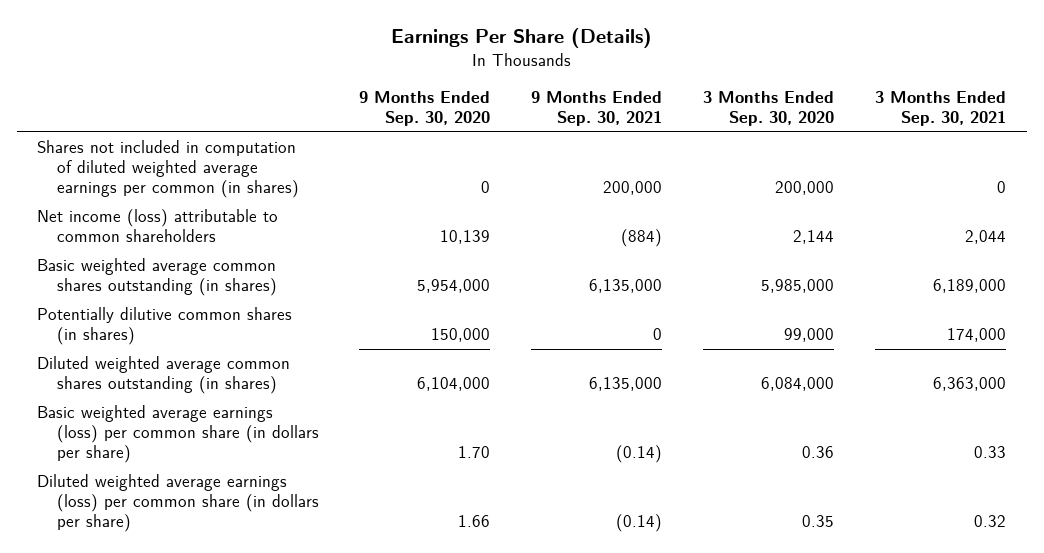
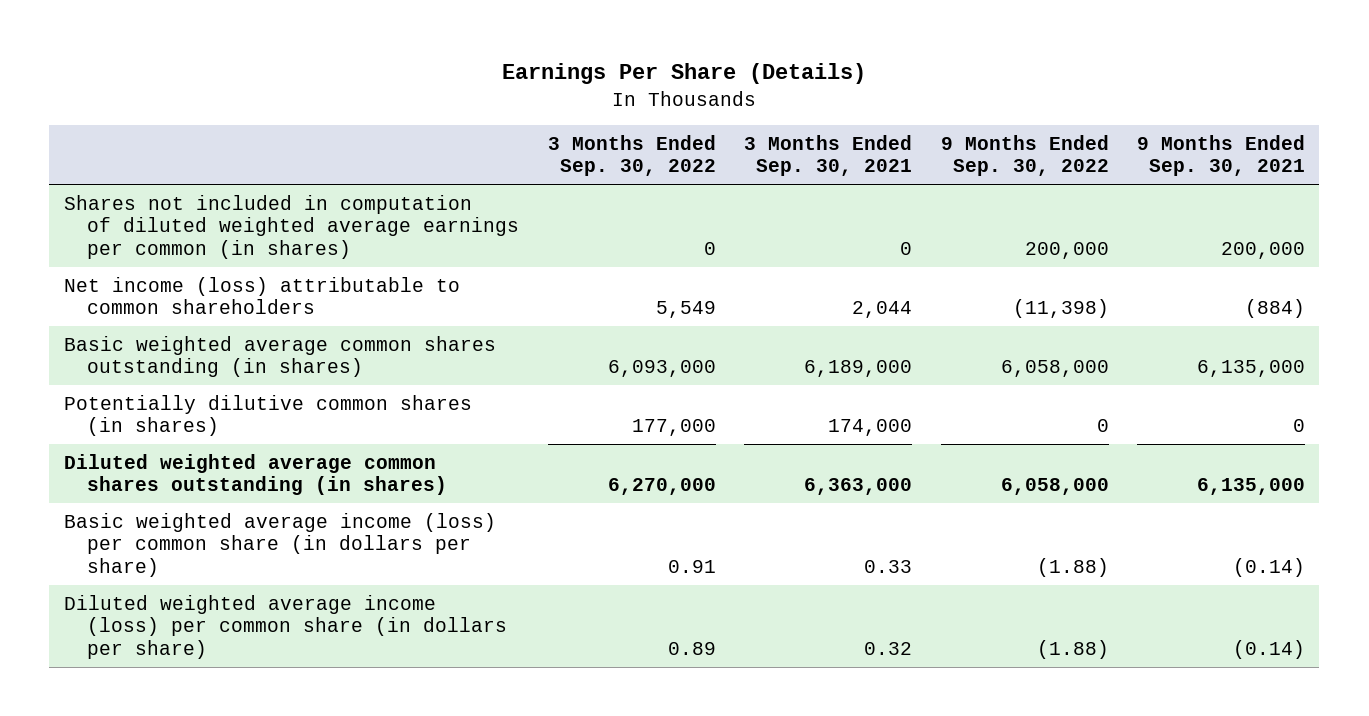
[359,91,491,127] 9 Months Ended Sep. 30, 2020 -> none
[703,91,835,127] 3 Months Ended Sep. 30, 2020 -> none
none -> [547,134,716,177] 3 Months Ended Sep. 30, 2022
none -> [940,134,1109,177] 9 Months Ended Sep. 30, 2022
[37,405,319,464] Basic weighted average earnings (loss) per common share (in dollars per share) -> [63,512,496,578] Basic weighted average income (loss) per common share (in dollars per share)
[37,474,319,533] Diluted weighted average earnings (loss) per common share (in dollars per share) -> [63,594,508,660] Diluted weighted average income (loss) per common share (in dollars per share)

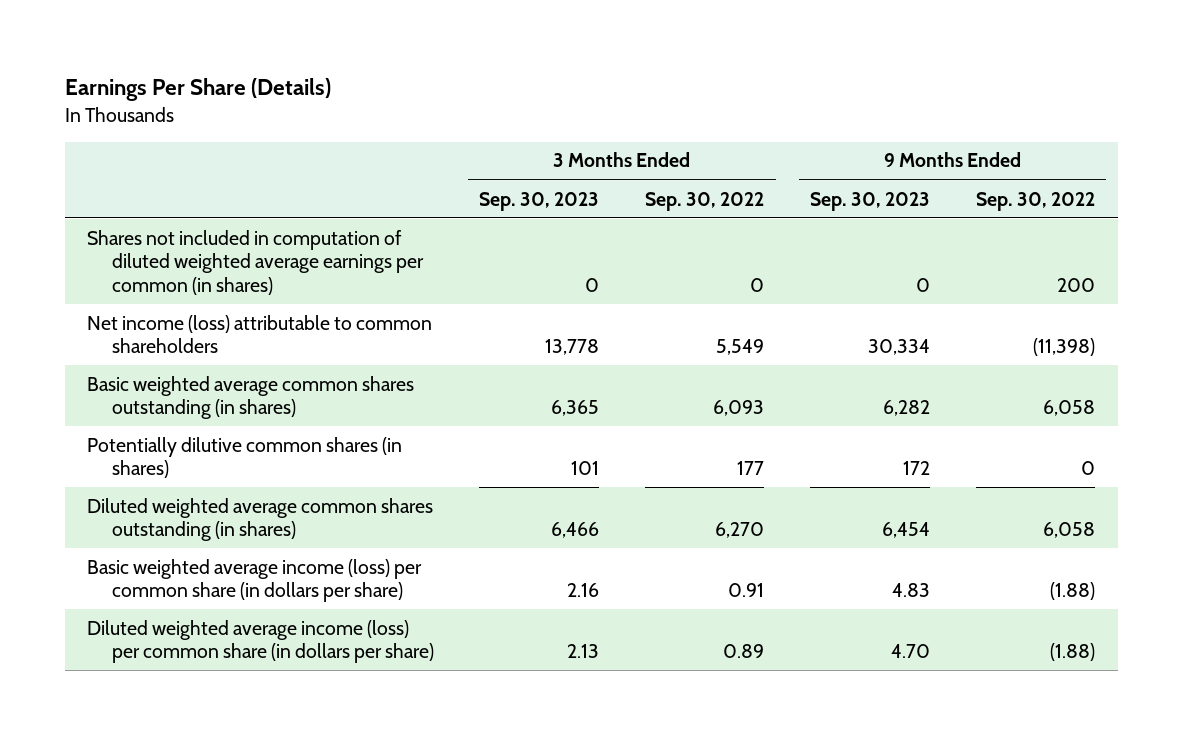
[744,134,913,177] 3 Months Ended Sep. 30, 2021 -> none
[1137,134,1306,177] 9 Months Ended Sep. 30, 2021 -> none
none -> [479,191,600,211] Sep. 30, 2023
none -> [810,191,931,211] Sep. 30, 2023
[1024,242,1109,260] 200,000 -> [1056,277,1095,292] 200
[607,360,716,378] 6,093,000 -> [713,400,765,417] 6,093
[1000,360,1109,378] 6,058,000 -> [1042,400,1095,417] 6,058
[631,419,716,437] 177,000 -> [737,461,765,476] 177
[607,478,716,496] 6,270,000 -> [715,522,765,539] 6,270
[1000,478,1109,496] 6,058,000 -> [1042,522,1095,539] 6,058

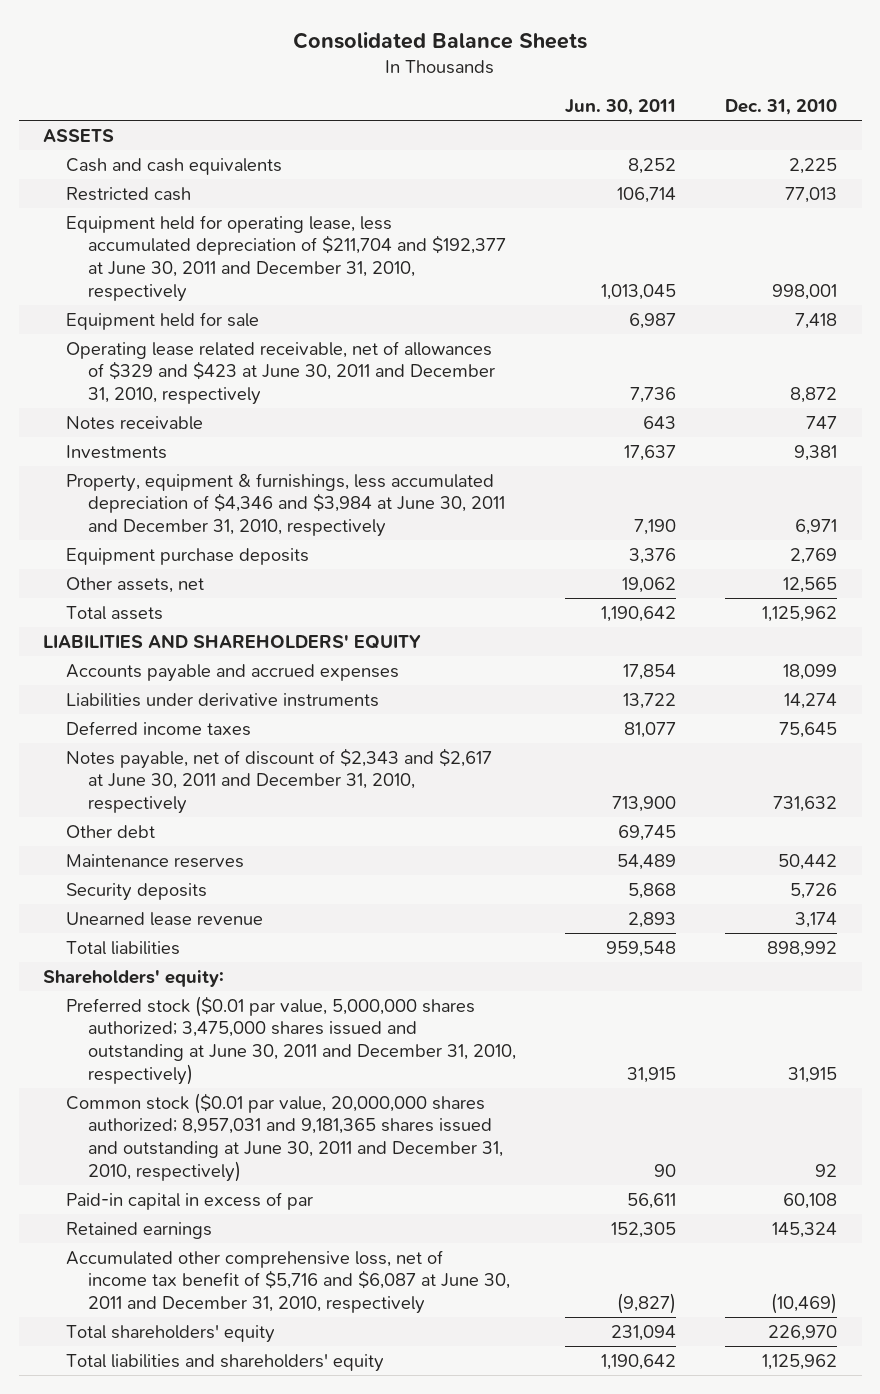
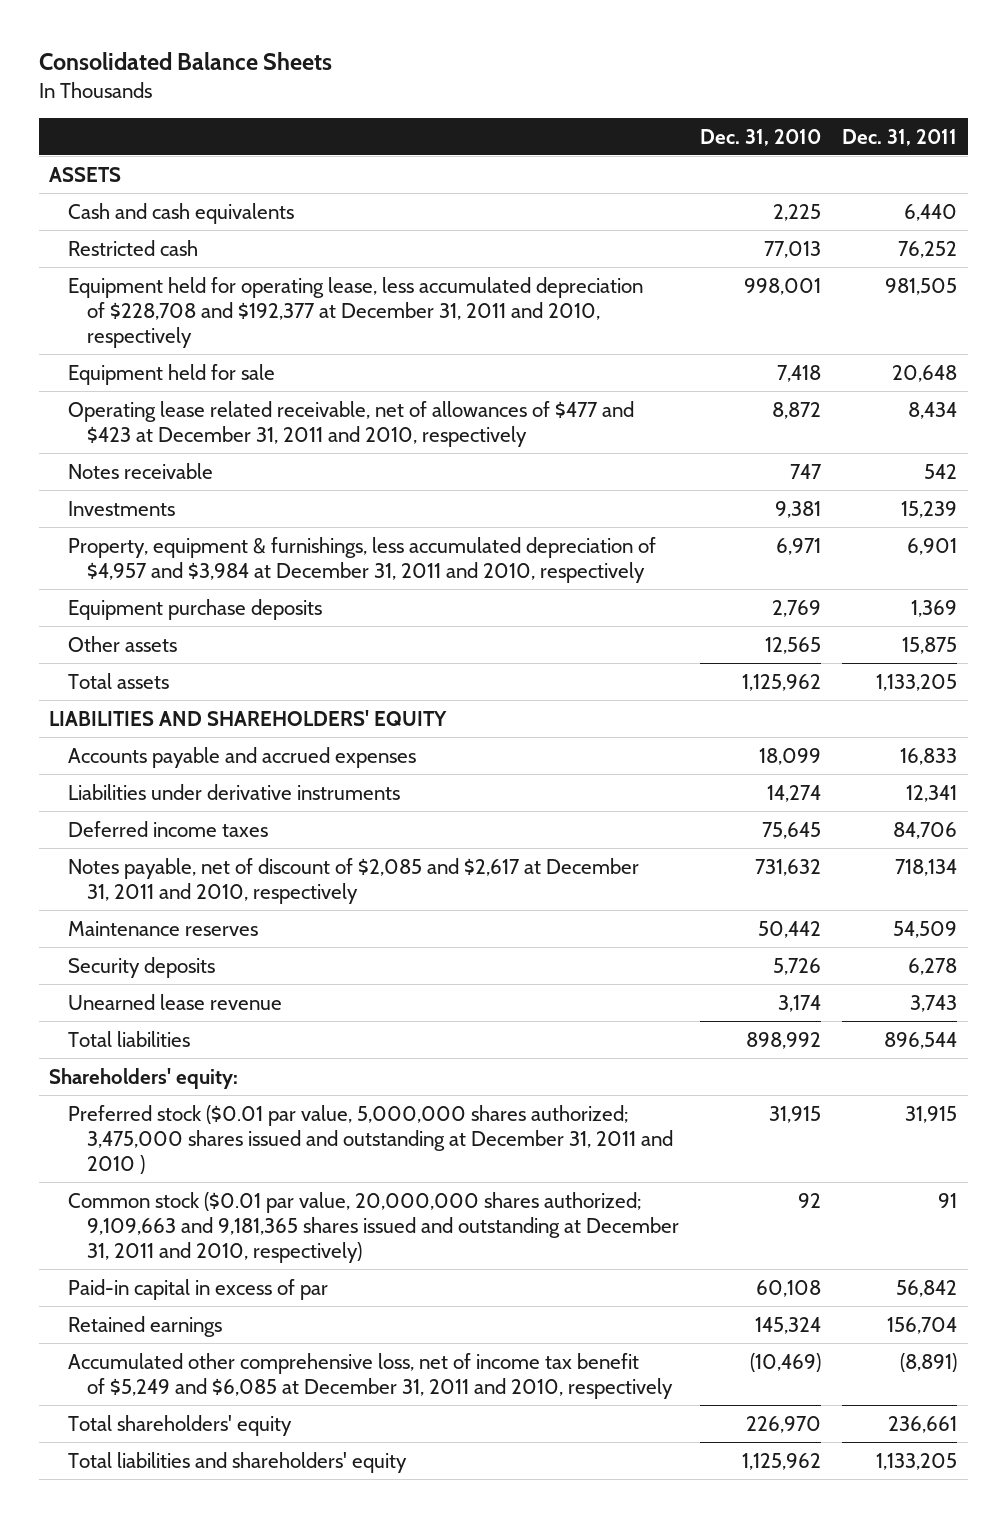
[565,99,677,116] Jun. 30, 2011 -> none
none -> [842,128,958,146] Dec. 31, 2011
[65,214,506,302] Equipment held for operating lease, less accumulated depreciation of $211,704 and $192,377 at June 30, 2011 and December 31, 2010, respectively -> [68,276,644,348] Equipment held for operating lease, less accumulated depreciation of $228,708 and $192,377 at December 31, 2011 and 2010, respectively
[65,340,495,405] Operating lease related receivable, net of allowances of $329 and $423 at June 30, 2011 and December 31, 2010, respectively -> [68,400,635,447] Operating lease related receivable, net of allowances of $477 and $423 at December 31, 2011 and 2010, respectively
[65,472,505,537] Property, equipment & furnishings, less accumulated depreciation of $4,346 and $3,984 at June 30, 2011 and December 31, 2010, respectively -> [68,536,657,583] Property, equipment & furnishings, less accumulated depreciation of $4,957 and $3,984 at December 31, 2011 and 2010, respectively
[65,576,204,593] Other assets, net -> [68,635,178,652] Other assets
[65,824,155,838] Other debt -> none
[65,747,492,814] Notes payable, net of discount of $2,343 and $2,617 at June 30, 2011 and December 31, 2010, respectively -> [68,857,640,904] Notes payable, net of discount of $2,085 and $2,617 at December 31, 2011 and 2010, respectively
[65,995,516,1085] Preferred stock ($0.01 par value, 5,000,000 shares authorized; 3,475,000 shares issued and outstanding at June 30, 2011 and December 31, 2010, respectively) -> [68,1104,674,1174] Preferred stock ($0.01 par value, 5,000,000 shares authorized; 3,475,000 shares issued and outstanding at December 31, 2011 and 2010 )
[65,1092,503,1182] Common stock ($0.01 par value, 20,000,000 shares authorized; 8,957,031 and 9,181,365 shares issued and outstanding at June 30, 2011 and December 31, 2010, respectively) -> [68,1191,680,1263] Common stock ($0.01 par value, 20,000,000 shares authorized; 9,109,663 and 9,181,365 shares issued and outstanding at December 31, 2011 and 2010, respectively)
[65,1249,510,1314] Accumulated other comprehensive loss, net of income tax benefit of $5,716 and $6,087 at June 30, 2011 and December 31, 2010, respectively -> [68,1352,674,1399] Accumulated other comprehensive loss, net of income tax benefit of $5,249 and $6,085 at December 31, 2011 and 2010, respectively

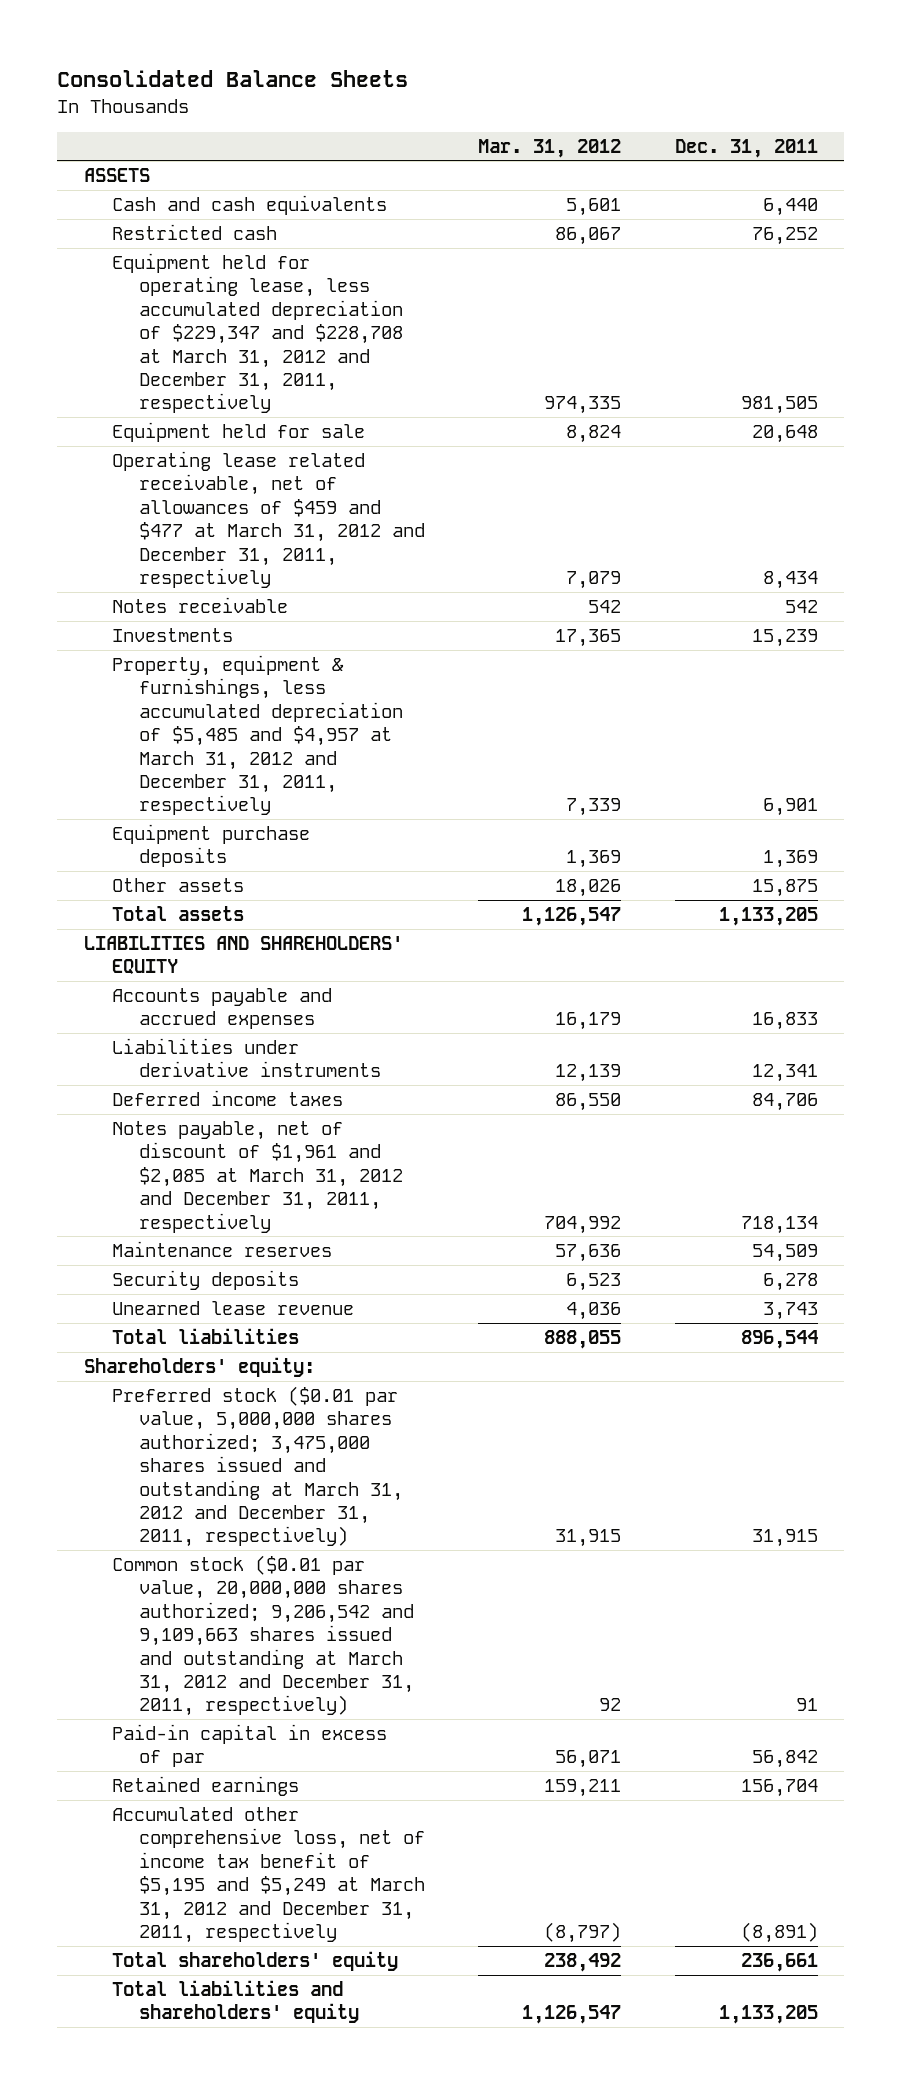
[700,128,822,146] Dec. 31, 2010 -> none
none -> [478,138,622,158] Mar. 31, 2012
[68,276,644,348] Equipment held for operating lease, less accumulated depreciation of $228,708 and $192,377 at December 31, 2011 and 2010, respectively -> [111,252,404,414] Equipment held for operating lease, less accumulated depreciation of $229,347 and $228,708 at March 31, 2012 and December 31, 2011, respectively
[68,400,635,447] Operating lease related receivable, net of allowances of $477 and $423 at December 31, 2011 and 2010, respectively -> [111,450,426,588] Operating lease related receivable, net of allowances of $459 and $477 at March 31, 2012 and December 31, 2011, respectively
[68,536,657,583] Property, equipment & furnishings, less accumulated depreciation of $4,957 and $3,984 at December 31, 2011 and 2010, respectively -> [111,654,404,816] Property, equipment & furnishings, less accumulated depreciation of $5,485 and $4,957 at March 31, 2012 and December 31, 2011, respectively
[68,857,640,904] Notes payable, net of discount of $2,085 and $2,617 at December 31, 2011 and 2010, respectively -> [111,1120,404,1233] Notes payable, net of discount of $1,961 and $2,085 at March 31, 2012 and December 31, 2011, respectively
[68,1104,674,1174] Preferred stock ($0.01 par value, 5,000,000 shares authorized; 3,475,000 shares issued and outstanding at December 31, 2011 and 2010 ) -> [111,1385,404,1548] Preferred stock ($0.01 par value, 5,000,000 shares authorized; 3,475,000 shares issued and outstanding at March 31, 2012 and December 31, 2011, respectively)
[68,1191,680,1263] Common stock ($0.01 par value, 20,000,000 shares authorized; 9,109,663 and 9,181,365 shares issued and outstanding at December 31, 2011 and 2010, respectively) -> [111,1554,415,1717] Common stock ($0.01 par value, 20,000,000 shares authorized; 9,206,542 and 9,109,663 shares issued and outstanding at March 31, 2012 and December 31, 2011, respectively)
[68,1352,674,1399] Accumulated other comprehensive loss, net of income tax benefit of $5,249 and $6,085 at December 31, 2011 and 2010, respectively -> [111,1806,426,1943] Accumulated other comprehensive loss, net of income tax benefit of $5,195 and $5,249 at March 31, 2012 and December 31, 2011, respectively

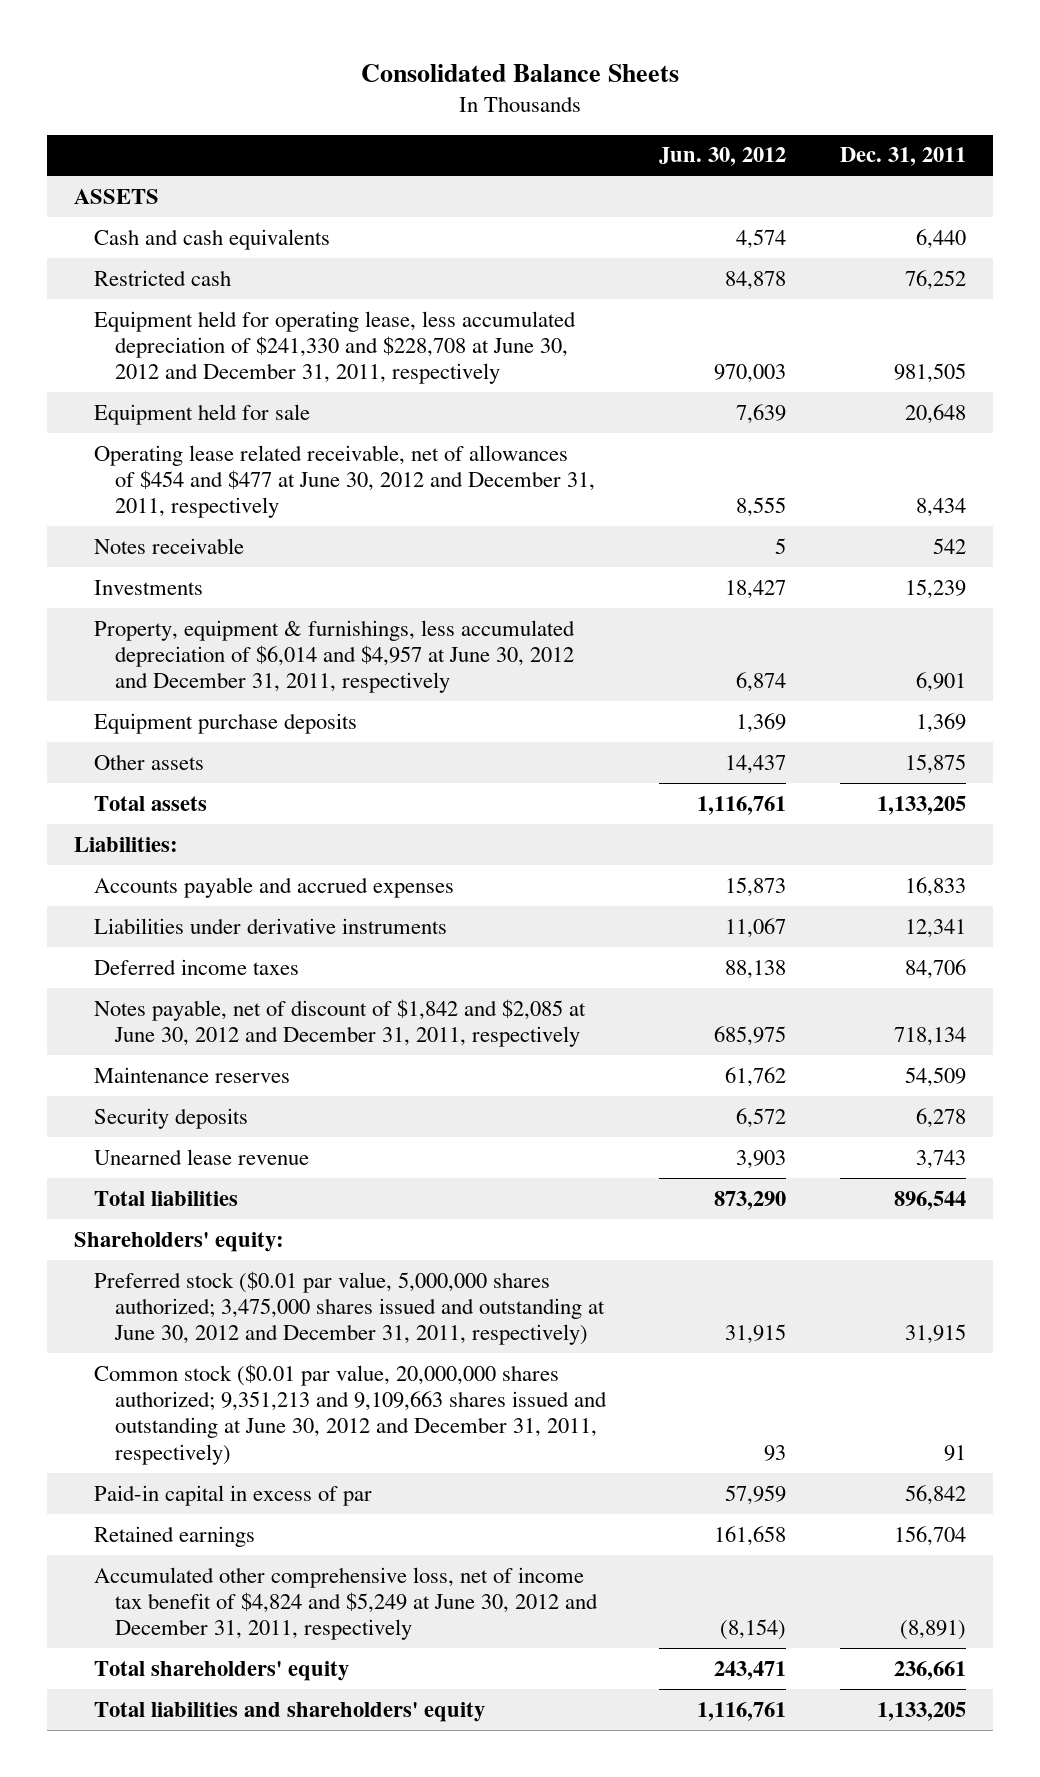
[478,138,622,158] Mar. 31, 2012 -> none
none -> [659,147,787,167] Jun. 30, 2012
[111,252,404,414] Equipment held for operating lease, less accumulated depreciation of $229,347 and $228,708 at March 31, 2012 and December 31, 2011, respectively -> [94,310,577,385] Equipment held for operating lease, less accumulated depreciation of $241,330 and $228,708 at June 30, 2012 and December 31, 2011, respectively
[111,450,426,588] Operating lease related receivable, net of allowances of $459 and $477 at March 31, 2012 and December 31, 2011, respectively -> [94,444,595,519] Operating lease related receivable, net of allowances of $454 and $477 at June 30, 2012 and December 31, 2011, respectively
[111,654,404,816] Property, equipment & furnishings, less accumulated depreciation of $5,485 and $4,957 at March 31, 2012 and December 31, 2011, respectively -> [94,619,576,694] Property, equipment & furnishings, less accumulated depreciation of $6,014 and $4,957 at June 30, 2012 and December 31, 2011, respectively
[84,935,404,975] LIABILITIES AND SHAREHOLDERS' EQUITY -> [74,836,179,852] Liabilities:
[111,1120,404,1233] Notes payable, net of discount of $1,961 and $2,085 at March 31, 2012 and December 31, 2011, respectively -> [94,998,587,1048] Notes payable, net of discount of $1,842 and $2,085 at June 30, 2012 and December 31, 2011, respectively
[111,1385,404,1548] Preferred stock ($0.01 par value, 5,000,000 shares authorized; 3,475,000 shares issued and outstanding at March 31, 2012 and December 31, 2011, respectively) -> [94,1270,605,1346] Preferred stock ($0.01 par value, 5,000,000 shares authorized; 3,475,000 shares issued and outstanding at June 30, 2012 and December 31, 2011, respectively)
[111,1554,415,1717] Common stock ($0.01 par value, 20,000,000 shares authorized; 9,206,542 and 9,109,663 shares issued and outstanding at March 31, 2012 and December 31, 2011, respectively) -> [94,1363,607,1465] Common stock ($0.01 par value, 20,000,000 shares authorized; 9,351,213 and 9,109,663 shares issued and outstanding at June 30, 2012 and December 31, 2011, respectively)
[111,1806,426,1943] Accumulated other comprehensive loss, net of income tax benefit of $5,195 and $5,249 at March 31, 2012 and December 31, 2011, respectively -> [94,1566,598,1641] Accumulated other comprehensive loss, net of income tax benefit of $4,824 and $5,249 at June 30, 2012 and December 31, 2011, respectively

